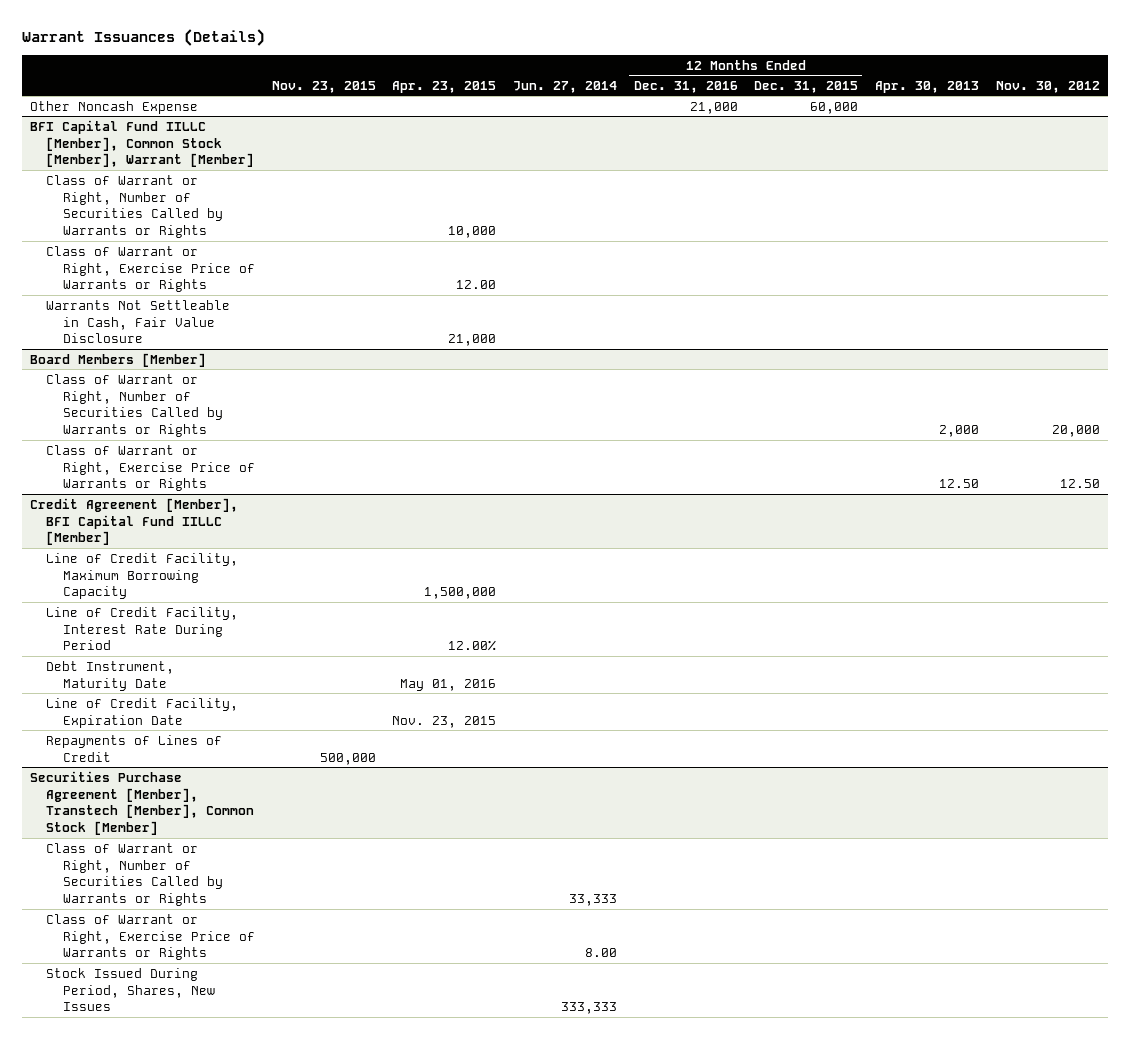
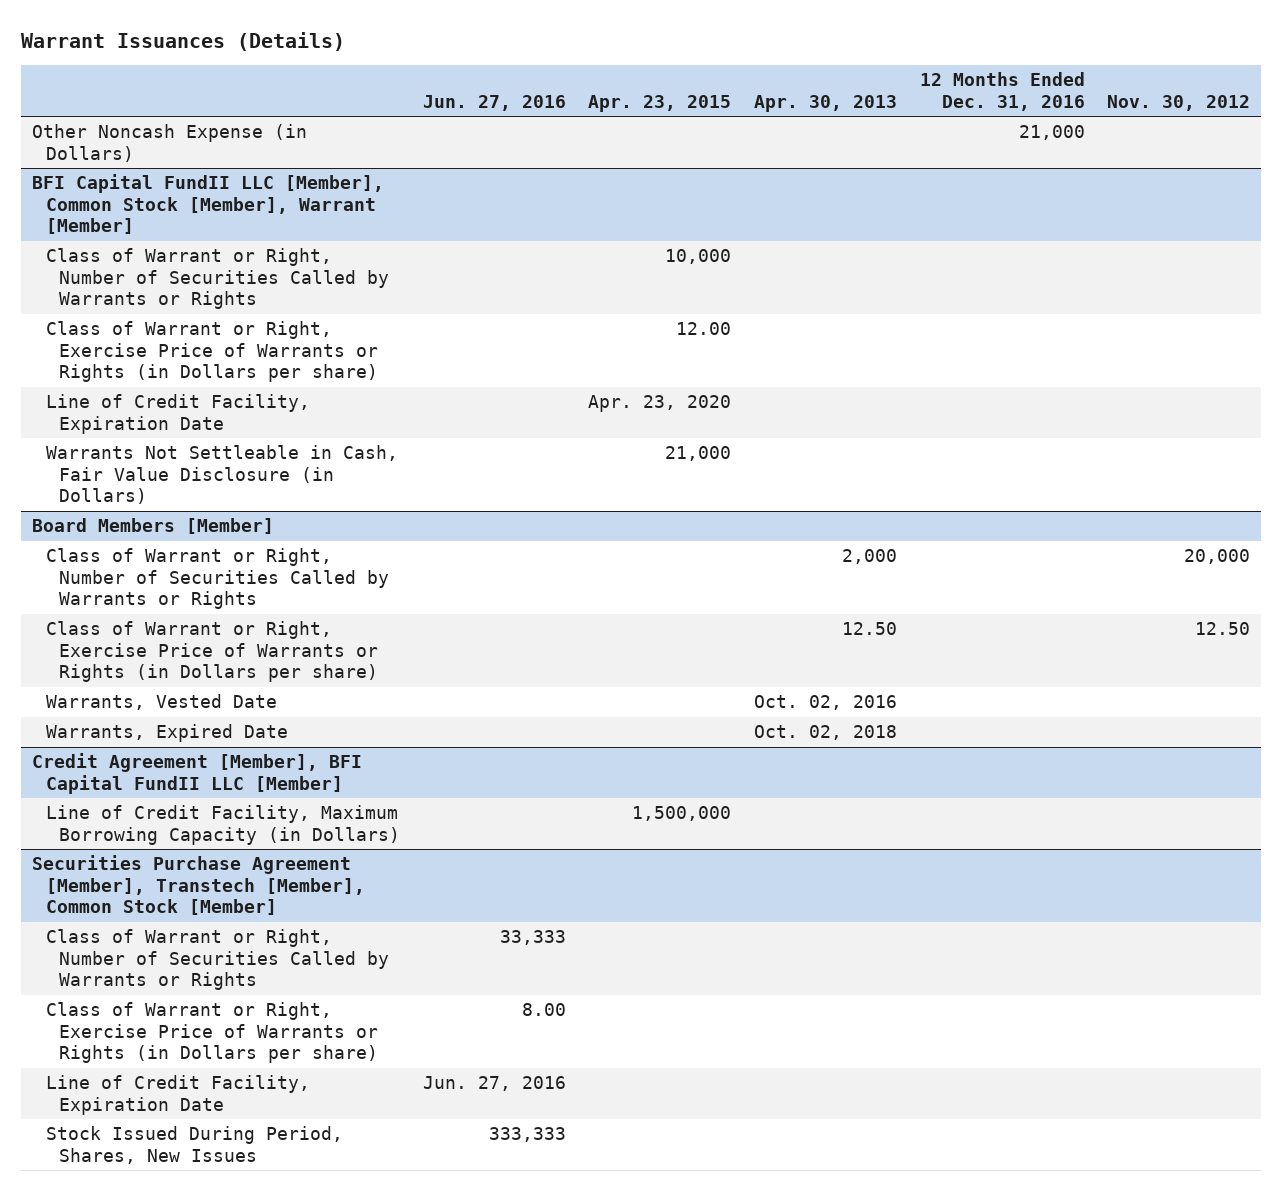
[271,80,376,93] Nov. 23, 2015 -> none
[512,80,617,93] Jun. 27, 2014 -> none
[754,80,859,93] Dec. 31, 2015 -> none
none -> [422,94,566,111] Jun. 27, 2016
[30,100,199,114] Other Noncash Expense -> [31,124,307,162] Other Noncash Expense (in Dollars)
[30,119,255,168] BFI Capital Fund IILLC [Member], Common Stock [Member], Warrant [Member] -> [31,174,384,235] BFI Capital FundII LLC [Member], Common Stock [Member], Warrant [Member]
[46,245,255,293] Class of Warrant or Right, Exercise Price of Warrants or Rights -> [45,321,379,383] Class of Warrant or Right, Exercise Price of Warrants or Rights (in Dollars per share)
none -> [45,394,310,434] Line of Credit Facility, Expiration Date
[46,299,231,344] Warrants Not Settleable in Cash, Fair Value Disclosure -> [45,445,398,505] Warrants Not Settleable in Cash, Fair Value Disclosure (in Dollars)
[46,606,239,651] Line of Credit Facility, Interest Rate During Period -> none
[46,660,175,691] Debt Instrument, Maturity Date -> none
[46,697,239,728] Line of Credit Facility, Expiration Date -> none
[46,734,223,762] Repayments of Lines of Credit -> none
[46,444,255,492] Class of Warrant or Right, Exercise Price of Warrants or Rights -> [45,621,379,683] Class of Warrant or Right, Exercise Price of Warrants or Rights (in Dollars per share)
none -> [45,694,277,711] Warrants, Vested Date
none -> [45,724,288,743] Warrants, Expired Date
[30,497,239,546] Credit Agreement [Member], BFI Capital Fund IILLC [Member] -> [31,753,362,794] Credit Agreement [Member], BFI Capital FundII LLC [Member]
[46,552,239,600] Line of Credit Facility, Maximum Borrowing Capacity -> [45,805,401,845] Line of Credit Facility, Maximum Borrowing Capacity (in Dollars)
[46,913,255,961] Class of Warrant or Right, Exercise Price of Warrants or Rights -> [45,1002,379,1064] Class of Warrant or Right, Exercise Price of Warrants or Rights (in Dollars per share)
none -> [45,1075,310,1115] Line of Credit Facility, Expiration Date

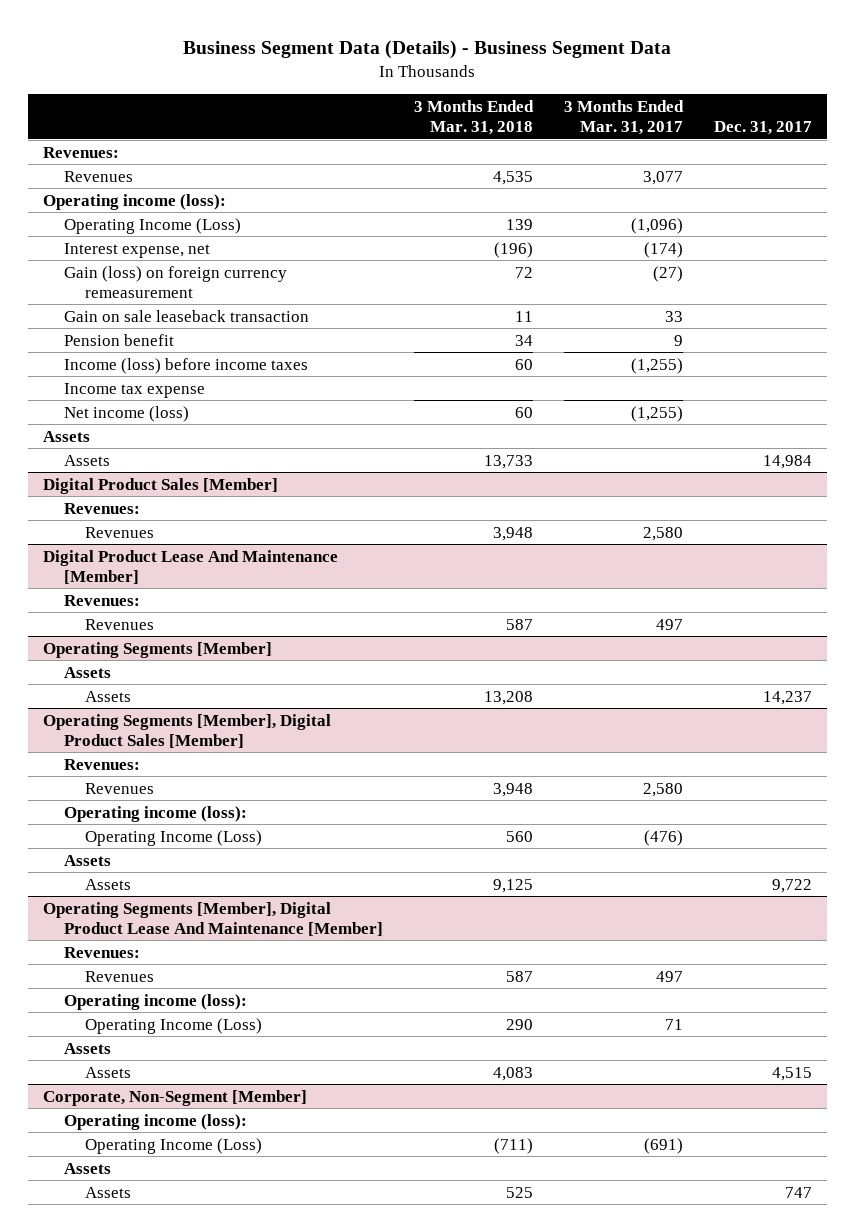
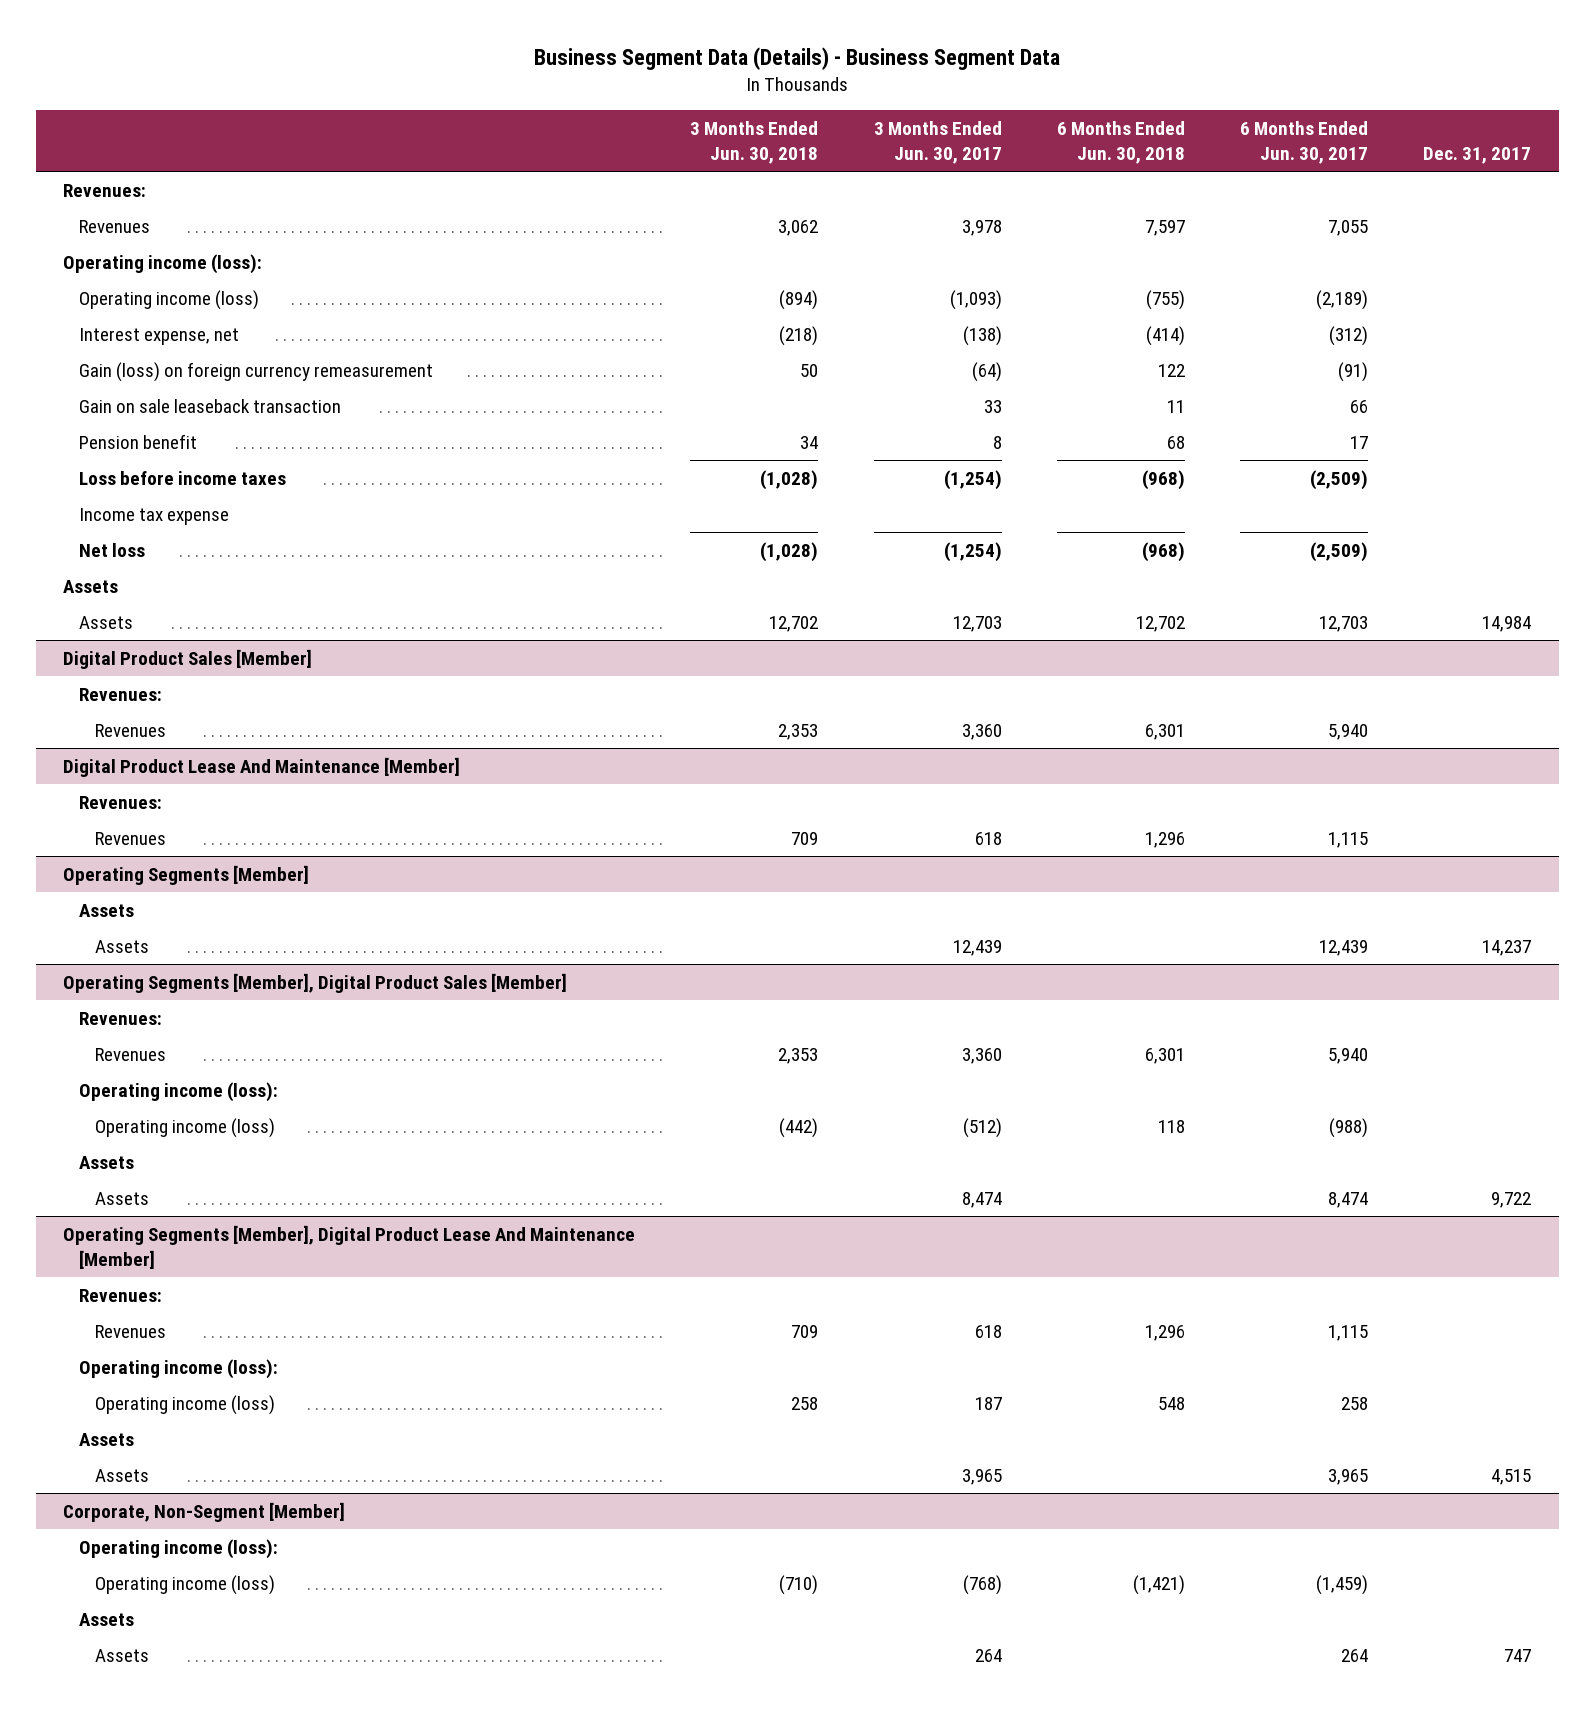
[413,100,534,136] 3 Months Ended Mar. 31, 2018 -> none
[563,100,684,136] 3 Months Ended Mar. 31, 2017 -> none
none -> [690,121,819,165] 3 Months Ended Jun. 30, 2018
none -> [873,121,1002,165] 3 Months Ended Jun. 30, 2017
none -> [1056,121,1185,165] 6 Months Ended Jun. 30, 2018
none -> [1239,121,1368,165] 6 Months Ended Jun. 30, 2017
[63,217,241,234] Operating Income (Loss) -> [79,289,260,310] Operating income (loss)
[63,357,308,374] Income (loss) before income taxes -> [79,470,287,485] Loss before income taxes
[63,405,189,422] Net income (loss) -> [79,542,146,557] Net loss
[84,829,262,846] Operating Income (Loss) -> [95,1117,276,1138] Operating income (loss)
[84,1017,262,1034] Operating Income (Loss) -> [95,1394,276,1415] Operating income (loss)
[84,1137,262,1154] Operating Income (Loss) -> [95,1574,276,1595] Operating income (loss)

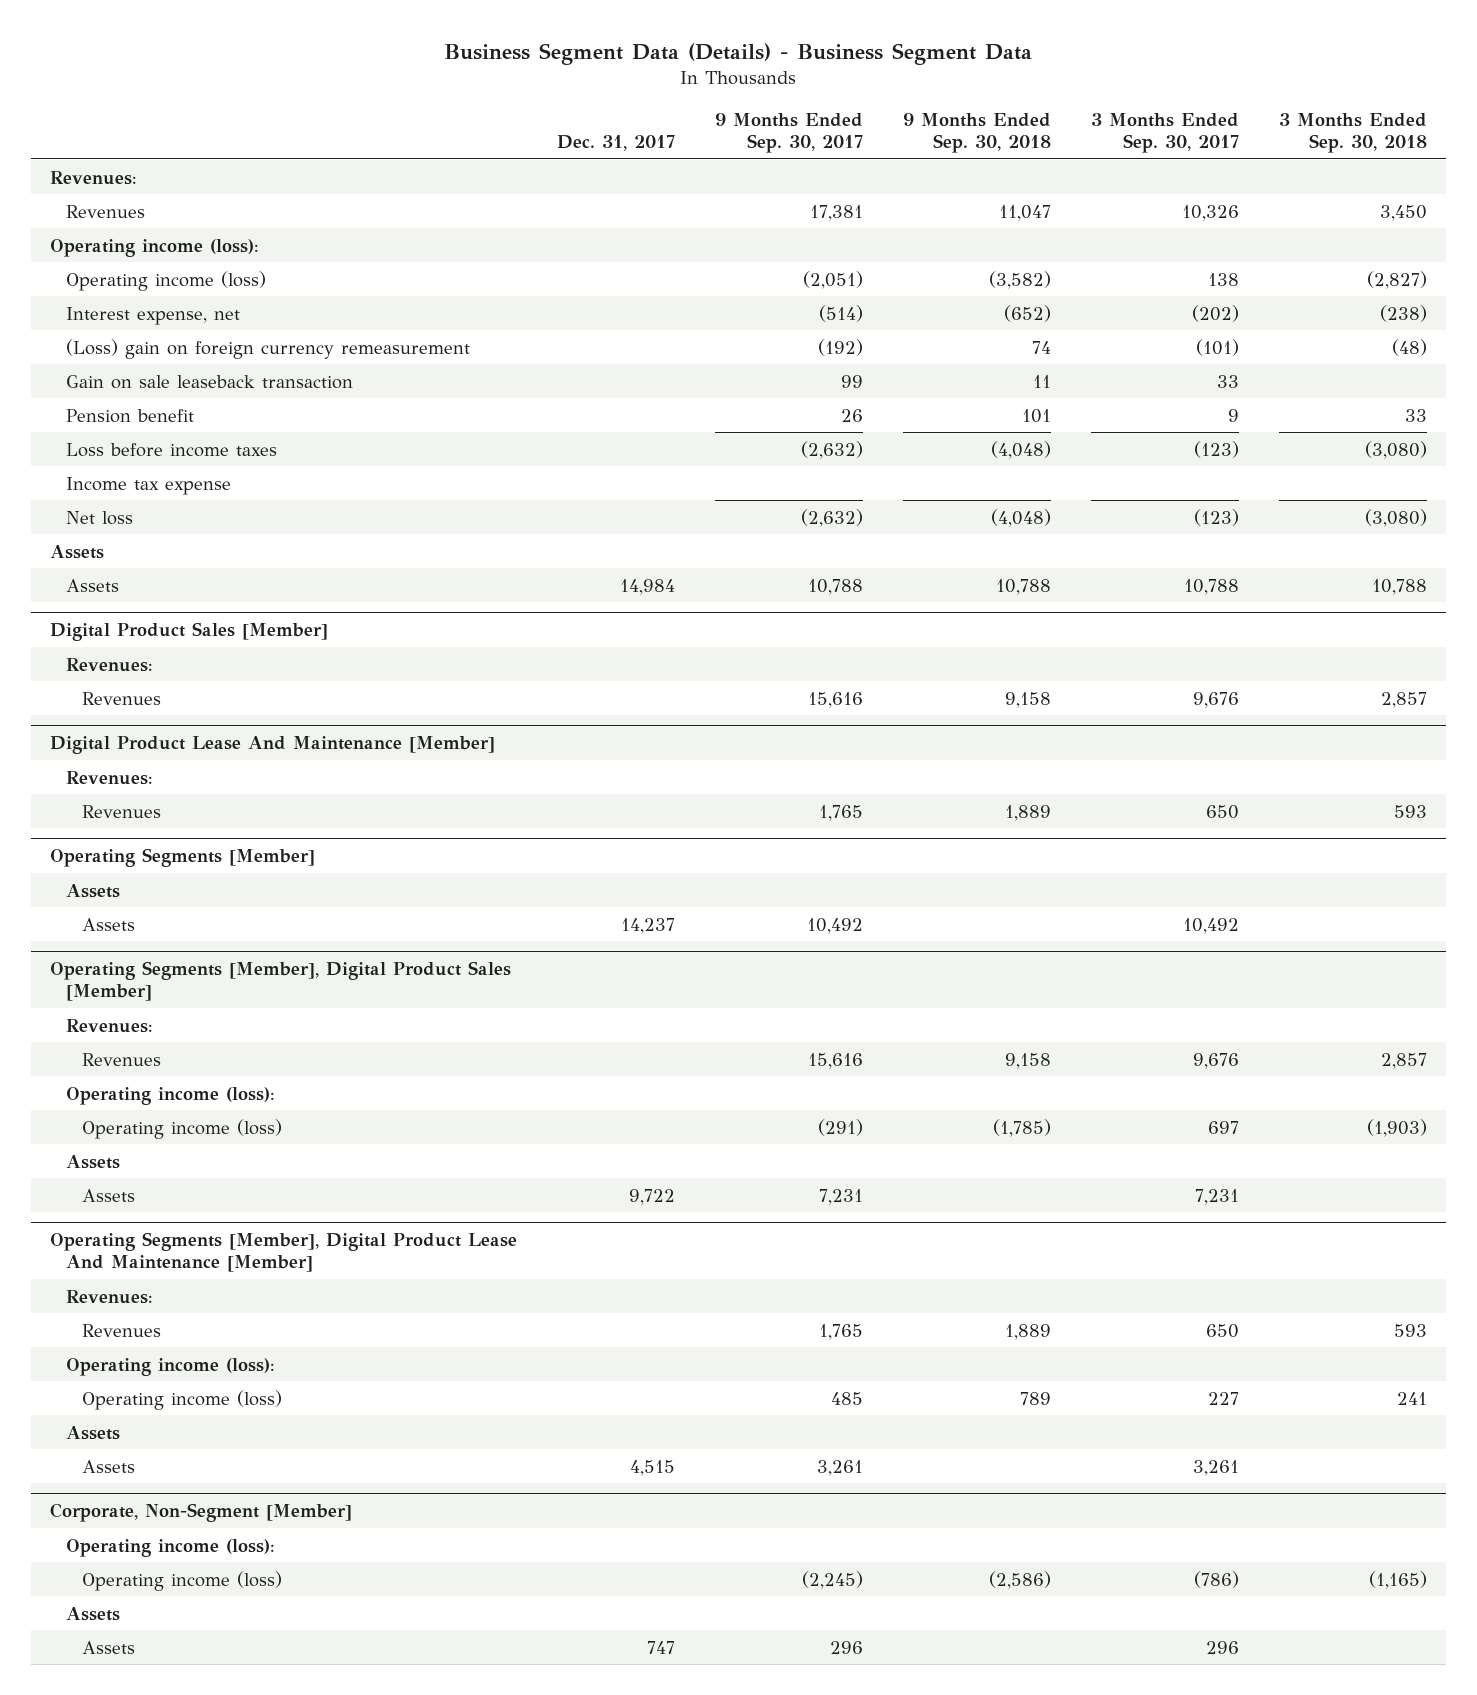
[690,121,819,165] 3 Months Ended Jun. 30, 2018 -> none
[873,121,1002,165] 3 Months Ended Jun. 30, 2017 -> none
[1056,121,1185,165] 6 Months Ended Jun. 30, 2018 -> none
[1239,121,1368,165] 6 Months Ended Jun. 30, 2017 -> none
none -> [715,113,864,153] 9 Months Ended Sep. 30, 2017
none -> [902,113,1051,153] 9 Months Ended Sep. 30, 2018
none -> [1090,113,1239,153] 3 Months Ended Sep. 30, 2017
none -> [1278,113,1427,153] 3 Months Ended Sep. 30, 2018
[79,361,434,382] Gain (loss) on foreign currency remeasurement -> [66,338,471,359] (Loss) gain on foreign currency remeasurement

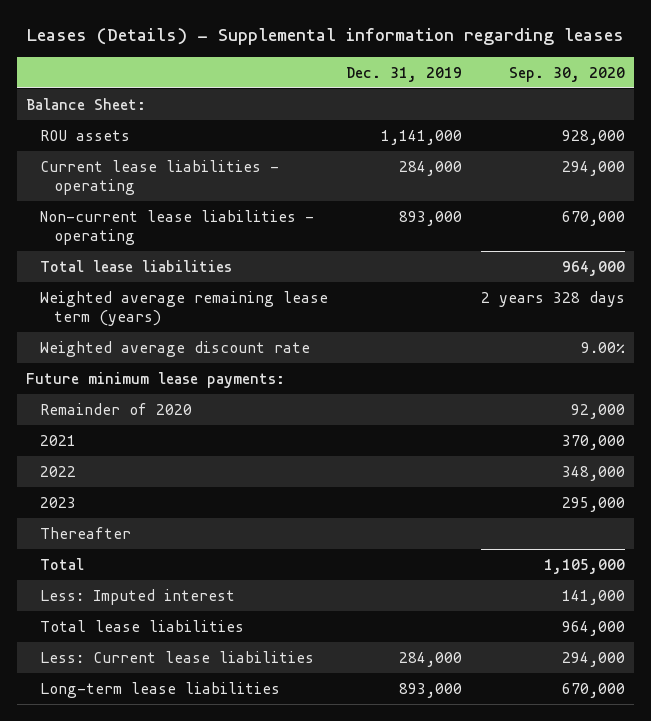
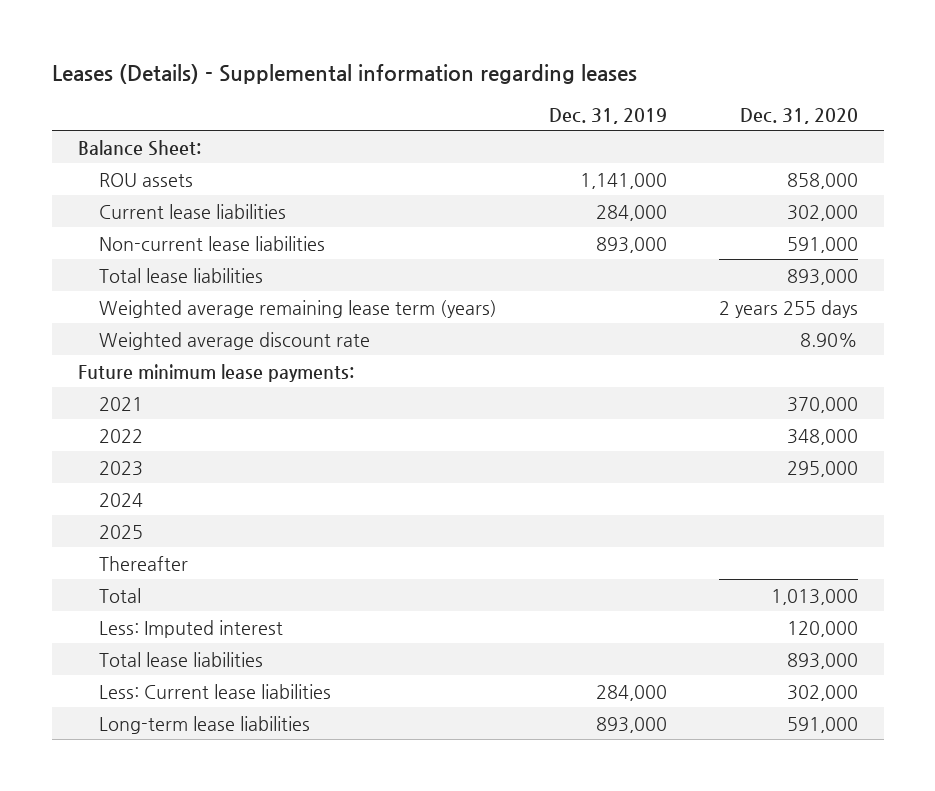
[508,66,625,82] Sep. 30, 2020 -> none
none -> [739,107,858,124] Dec. 31, 2020
[39,159,279,196] Current lease liabilities - operating -> [98,203,286,219] Current lease liabilities
[39,209,314,246] Non-current lease liabilities - operating -> [98,235,325,251] Non-current lease liabilities
[39,402,192,415] Remainder of 2020 -> none
none -> [98,492,143,507] 2024
none -> [98,524,143,539] 2025

